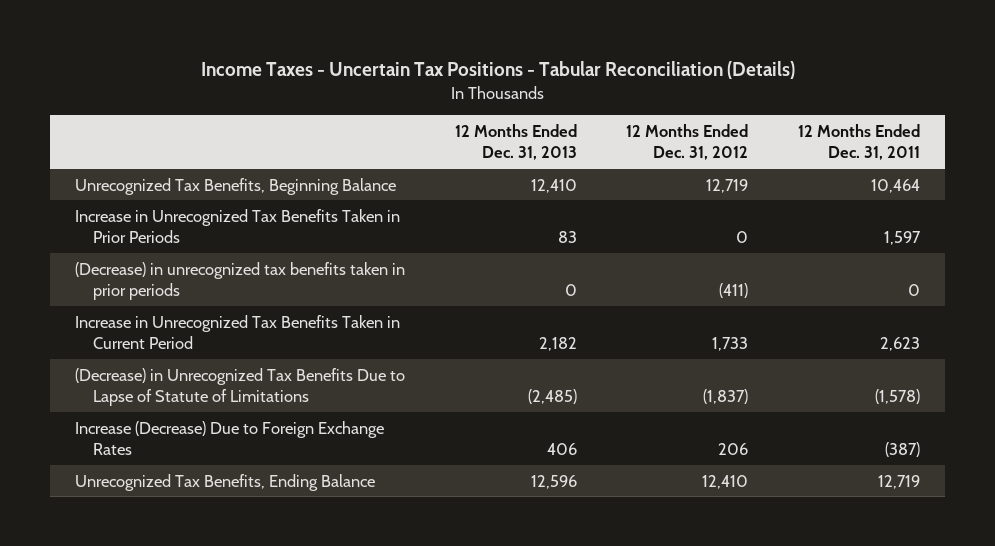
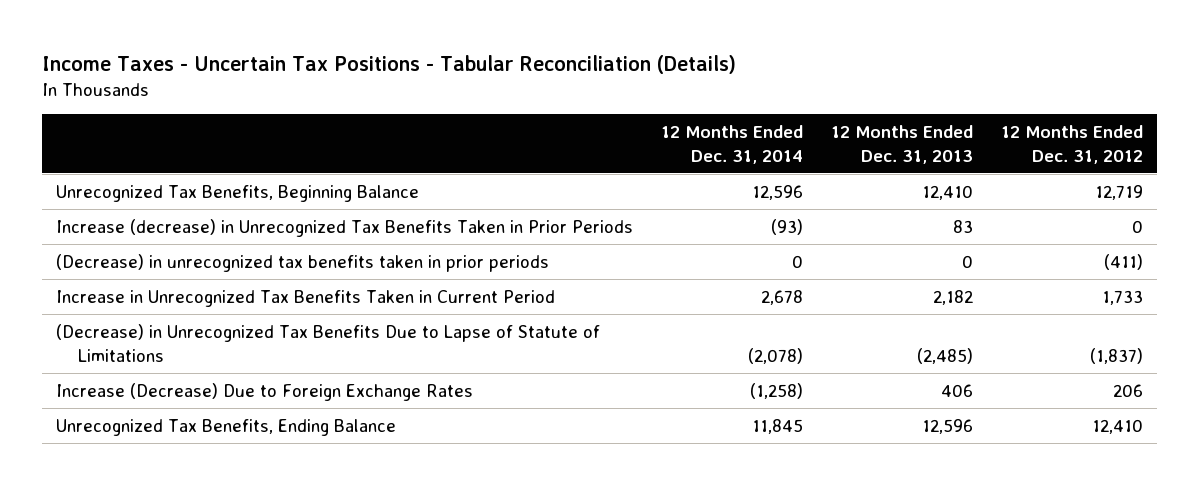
[798,124,921,161] 12 Months Ended Dec. 31, 2011 -> none
none -> [660,124,803,164] 12 Months Ended Dec. 31, 2014
[75,208,401,243] Increase in Unrecognized Tax Benefits Taken in Prior Periods -> [56,218,634,237] Increase (decrease) in Unrecognized Tax Benefits Taken in Prior Periods

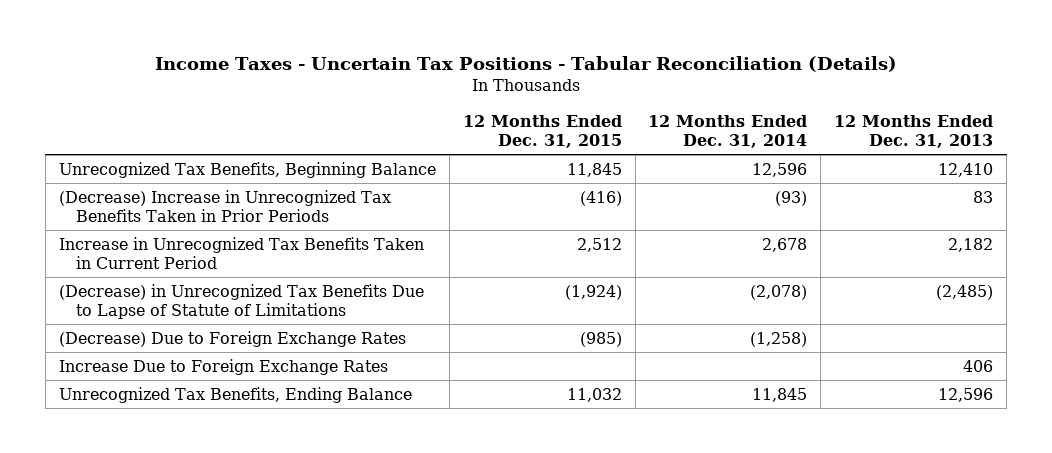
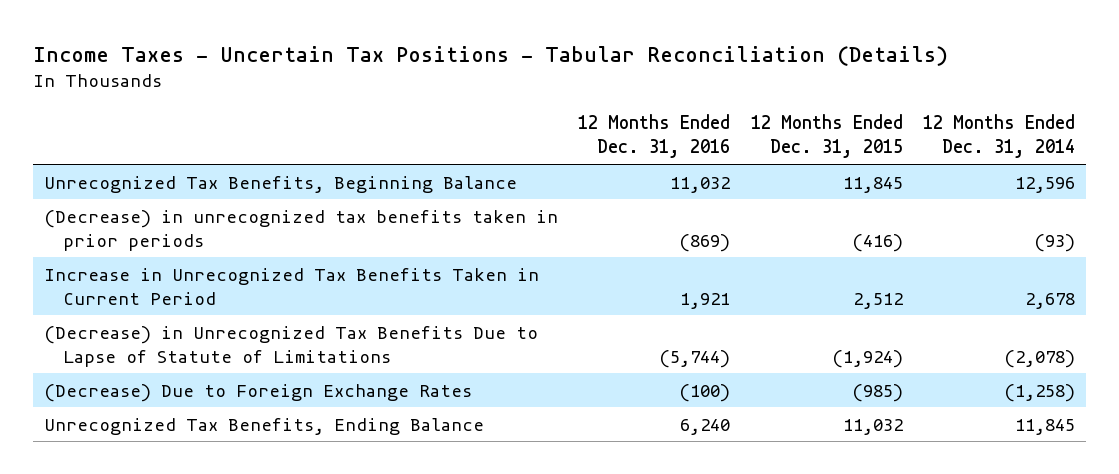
[834,114,994,149] 12 Months Ended Dec. 31, 2013 -> none
none -> [578,114,731,159] 12 Months Ended Dec. 31, 2016
[58,189,391,222] (Decrease) Increase in Unrecognized Tax Benefits Taken in Prior Periods -> [43,209,558,251] (Decrease) in unrecognized tax benefits taken in prior periods
[58,358,388,375] Increase Due to Foreign Exchange Rates -> none

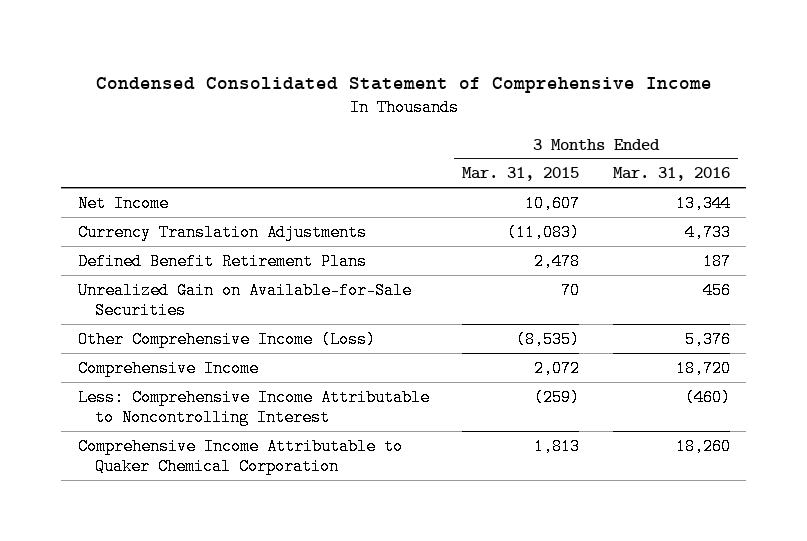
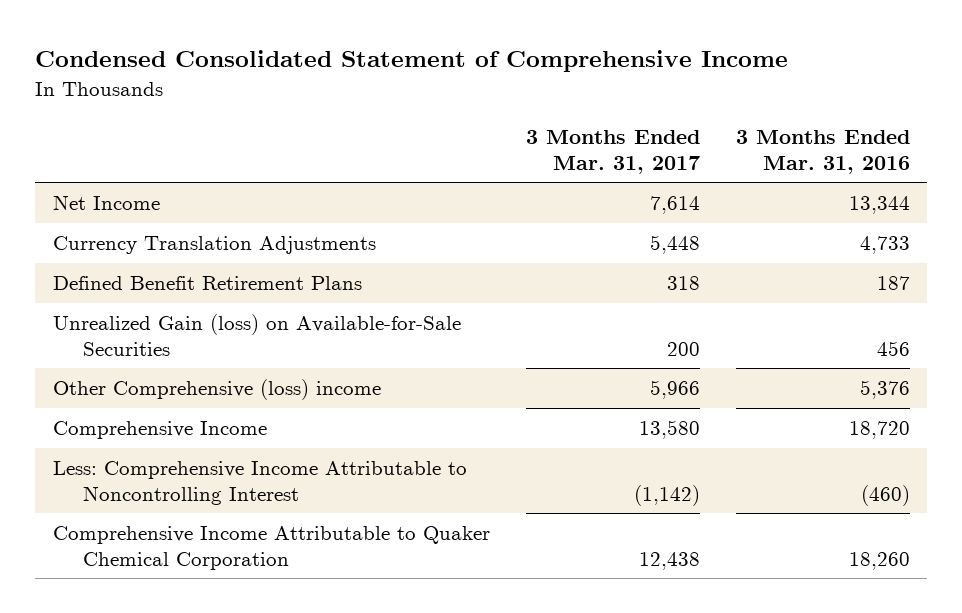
[462,167,580,182] Mar. 31, 2015 -> none
none -> [525,129,700,174] 3 Months Ended Mar. 31, 2017
[77,281,412,320] Unrealized Gain on Available-for-Sale Securities -> [52,313,461,356] Unrealized Gain (loss) on Available-for-Sale Securities
[77,330,376,348] Other Comprehensive Income (Loss) -> [52,378,381,400] Other Comprehensive (loss) income

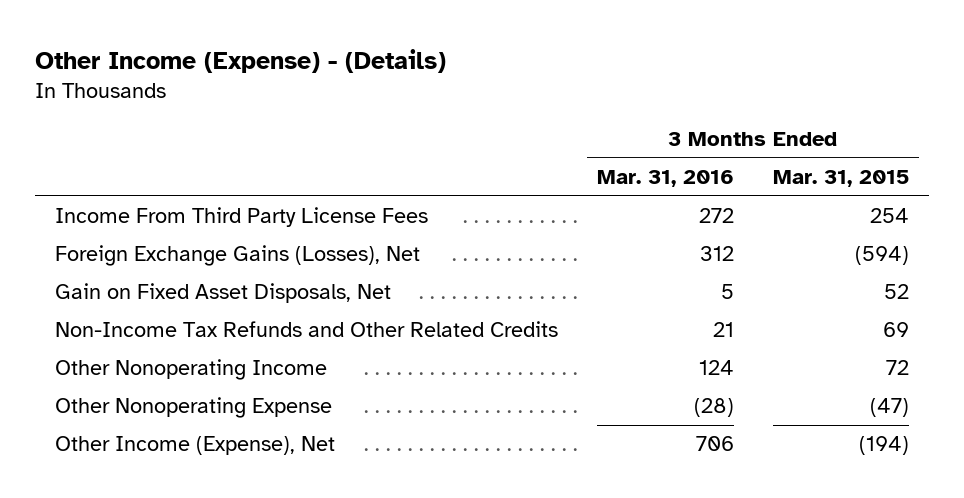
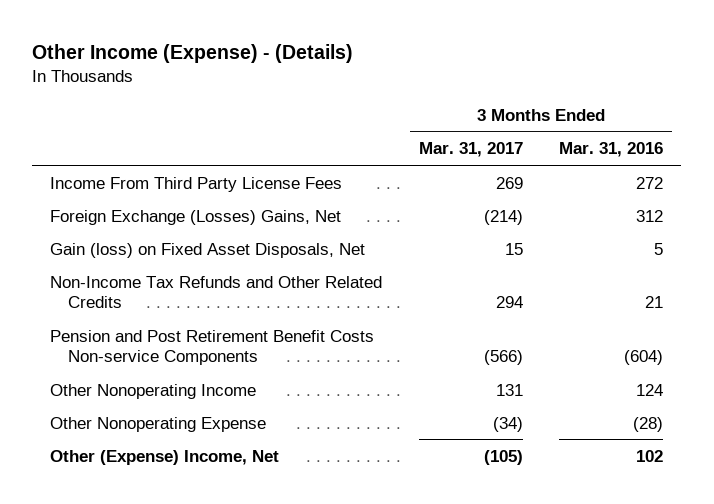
[773,170,910,188] Mar. 31, 2015 -> none
none -> [418,142,523,158] Mar. 31, 2017
[54,245,420,267] Foreign Exchange Gains (Losses), Net -> [50,209,342,225] Foreign Exchange (Losses) Gains, Net
[54,283,391,304] Gain on Fixed Asset Disposals, Net -> [50,242,366,258] Gain (loss) on Fixed Asset Disposals, Net
none -> [50,329,375,366] Pension and Post Retirement Benefit Costs Non-service Components
[54,436,335,456] Other Income (Expense), Net -> [50,449,280,465] Other (Expense) Income, Net
[696,436,735,452] 706 -> [636,449,664,462] 102

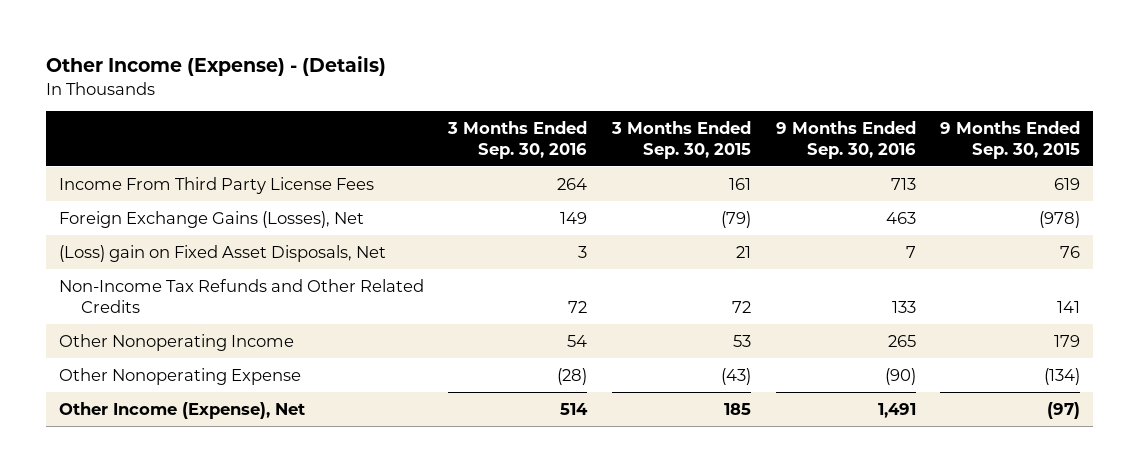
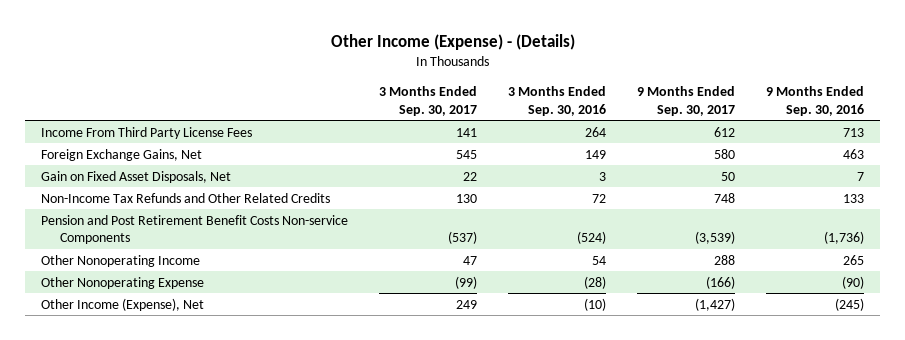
[611,120,752,159] 3 Months Ended Sep. 30, 2015 -> none
[940,120,1081,159] 9 Months Ended Sep. 30, 2015 -> none
none -> [379,86,478,117] 3 Months Ended Sep. 30, 2017
none -> [637,86,736,117] 9 Months Ended Sep. 30, 2017
[58,210,364,228] Foreign Exchange Gains (Losses), Net -> [40,148,202,161] Foreign Exchange Gains, Net
[58,244,386,262] (Loss) gain on Fixed Asset Disposals, Net -> [40,170,231,183] Gain on Fixed Asset Disposals, Net
none -> [40,214,348,245] Pension and Post Retirement Benefit Costs Non-service Components
[560,402,589,415] 514 -> [584,297,607,311] (10)
[877,402,916,418] 1,491 -> [835,297,865,311] (245)

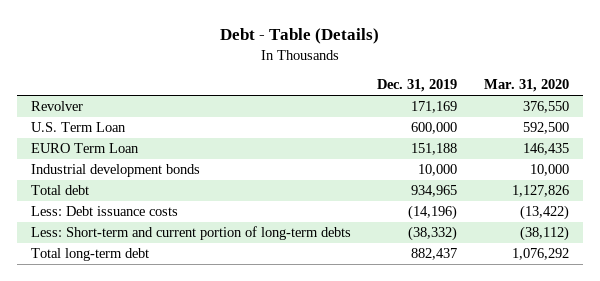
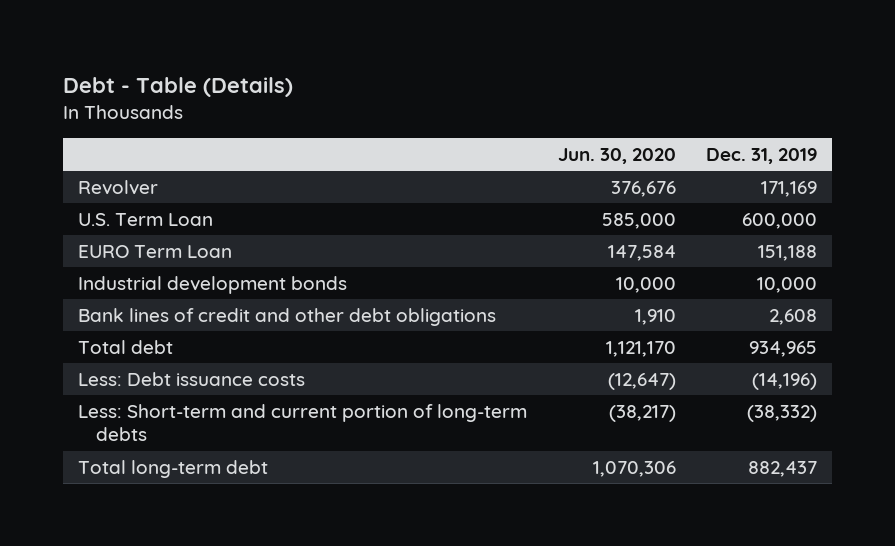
[484,79,570,93] Mar. 31, 2020 -> none
none -> [557,147,676,164] Jun. 30, 2020
none -> [78,307,497,326] Bank lines of credit and other debt obligations

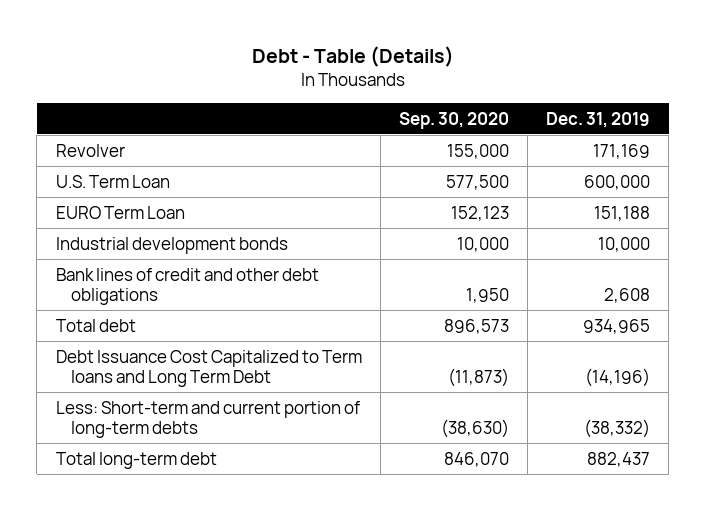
[557,147,676,164] Jun. 30, 2020 -> none
none -> [398,111,509,129] Sep. 30, 2020
[78,371,306,386] Less: Debt issuance costs -> [55,349,362,388] Debt Issuance Cost Capitalized to Term loans and Long Term Debt

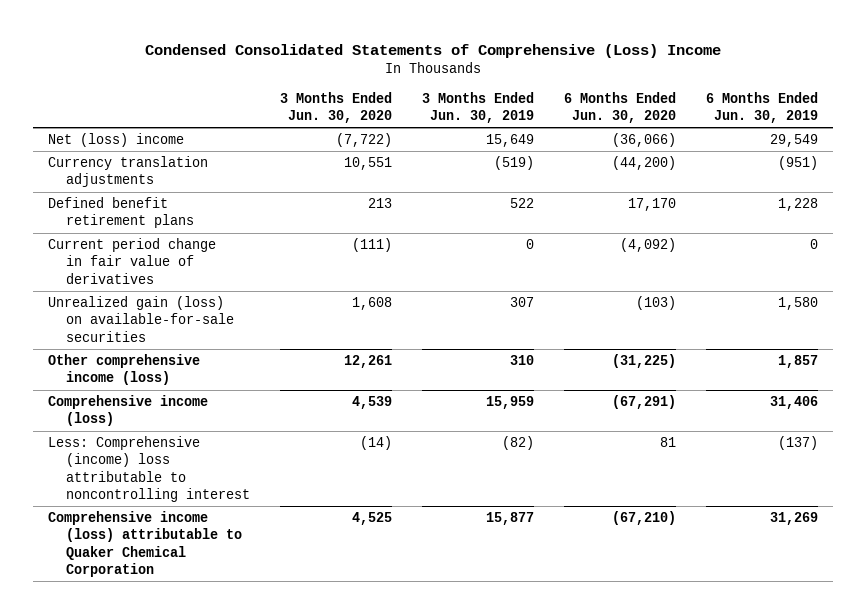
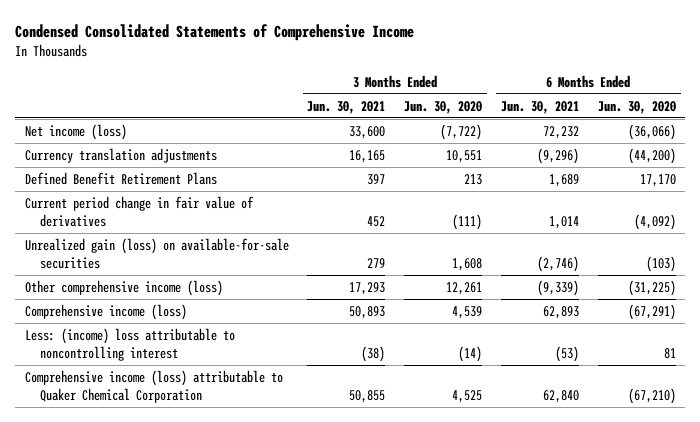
[145,43,722,58] Condensed Consolidated Statements of Comprehensive (Loss) Income -> [15,24,415,42] Condensed Consolidated Statements of Comprehensive Income
[422,91,535,123] 3 Months Ended Jun. 30, 2019 -> none
[706,91,819,123] 6 Months Ended Jun. 30, 2019 -> none
none -> [307,100,386,114] Jun. 30, 2021
none -> [501,100,580,114] Jun. 30, 2021
[48,133,185,148] Net (loss) income -> [24,123,127,140] Net income (loss)
[48,197,195,229] Defined benefit retirement plans -> [24,171,217,185] Defined Benefit Retirement Plans
[48,436,251,503] Less: Comprehensive (income) loss attributable to noncontrolling interest -> [24,327,235,361] Less: (income) loss attributable to noncontrolling interest

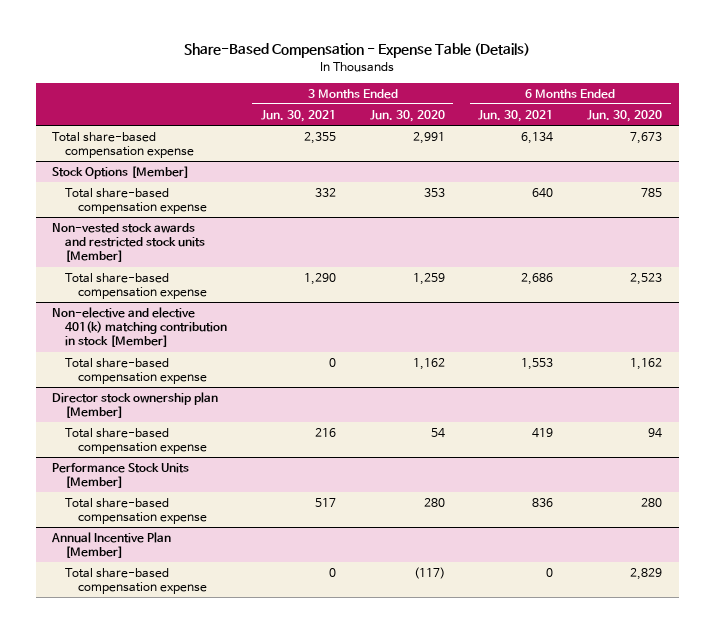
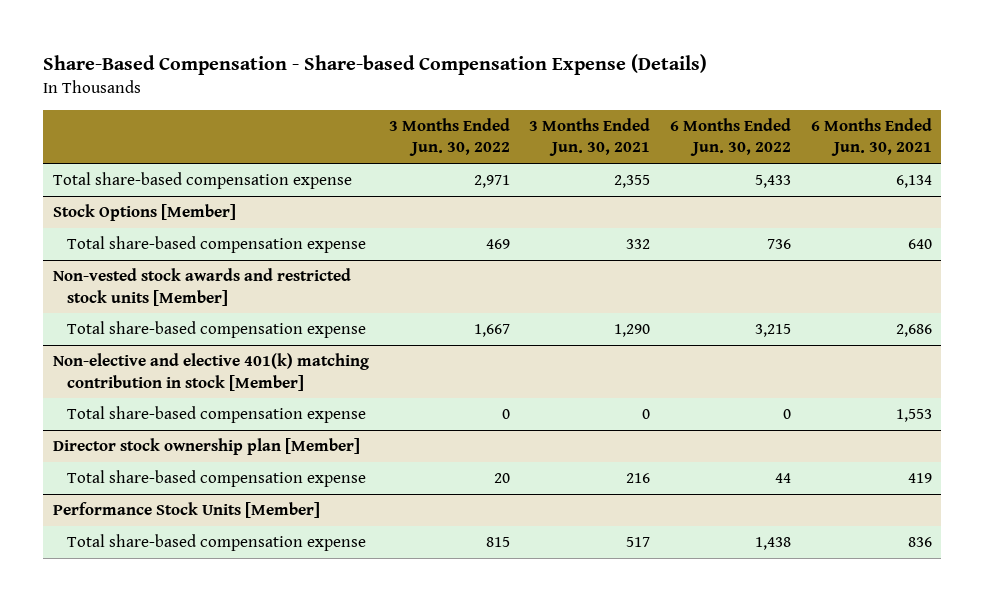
[184,43,531,59] Share-Based Compensation - Expense Table (Details) -> [43,53,708,75] Share-Based Compensation - Share-based Compensation Expense (Details)
[369,109,445,122] Jun. 30, 2020 -> none
[587,109,663,122] Jun. 30, 2020 -> none
none -> [388,117,510,157] 3 Months Ended Jun. 30, 2022
none -> [669,117,791,157] 6 Months Ended Jun. 30, 2022
[51,532,172,559] Annual Incentive Plan [Member] -> none
[65,568,207,595] Total share-based compensation expense -> none

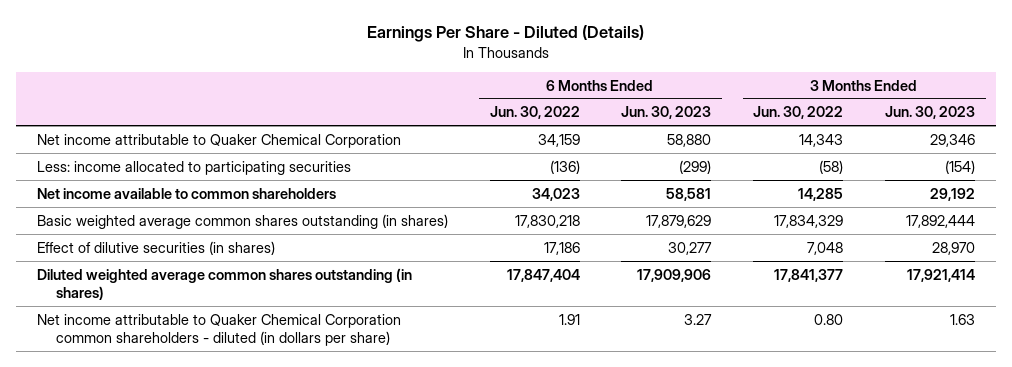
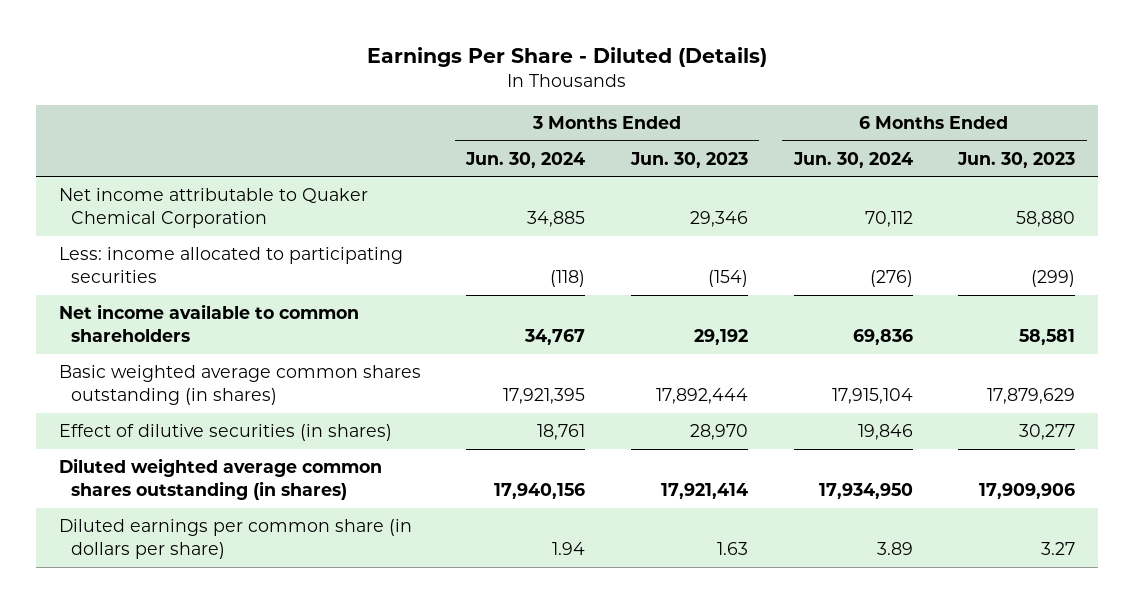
[489,106,580,120] Jun. 30, 2022 -> none
[753,106,844,120] Jun. 30, 2022 -> none
none -> [465,151,586,168] Jun. 30, 2024
none -> [792,151,913,168] Jun. 30, 2024
[36,313,401,346] Net income attributable to Quaker Chemical Corporation common shareholders - diluted (in dollars per share) -> [58,519,412,560] Diluted earnings per common share (in dollars per share)

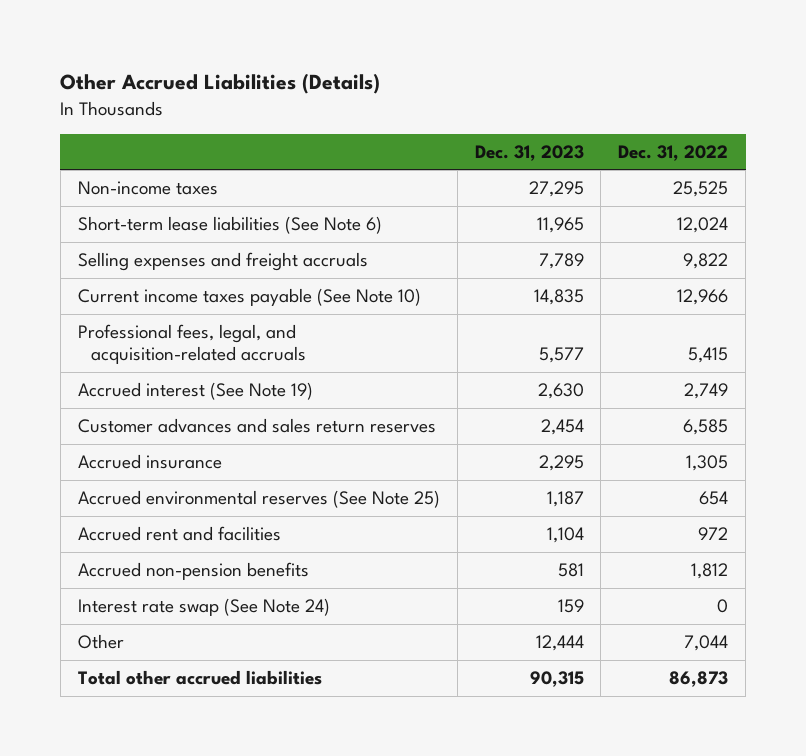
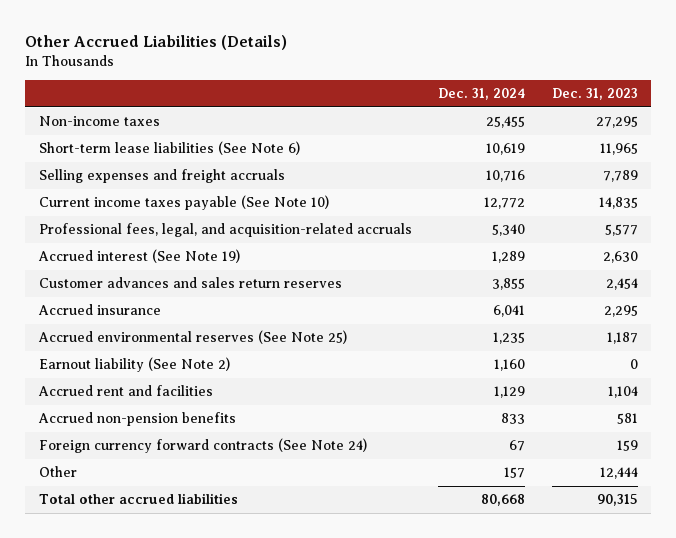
[618,144,729,161] Dec. 31, 2022 -> none
none -> [438,88,526,101] Dec. 31, 2024
none -> [38,357,230,373] Earnout liability (See Note 2)
[77,598,330,617] Interest rate swap (See Note 24) -> [38,438,367,454] Foreign currency forward contracts (See Note 24)

